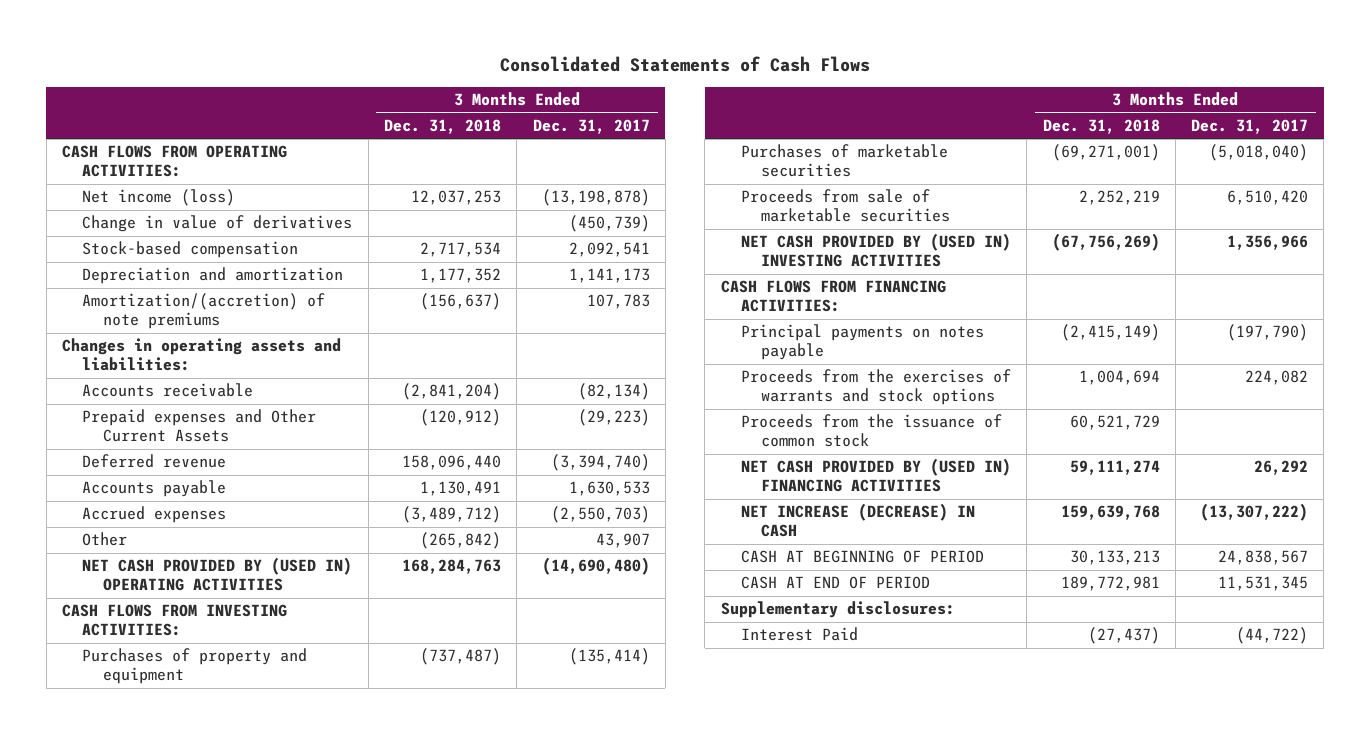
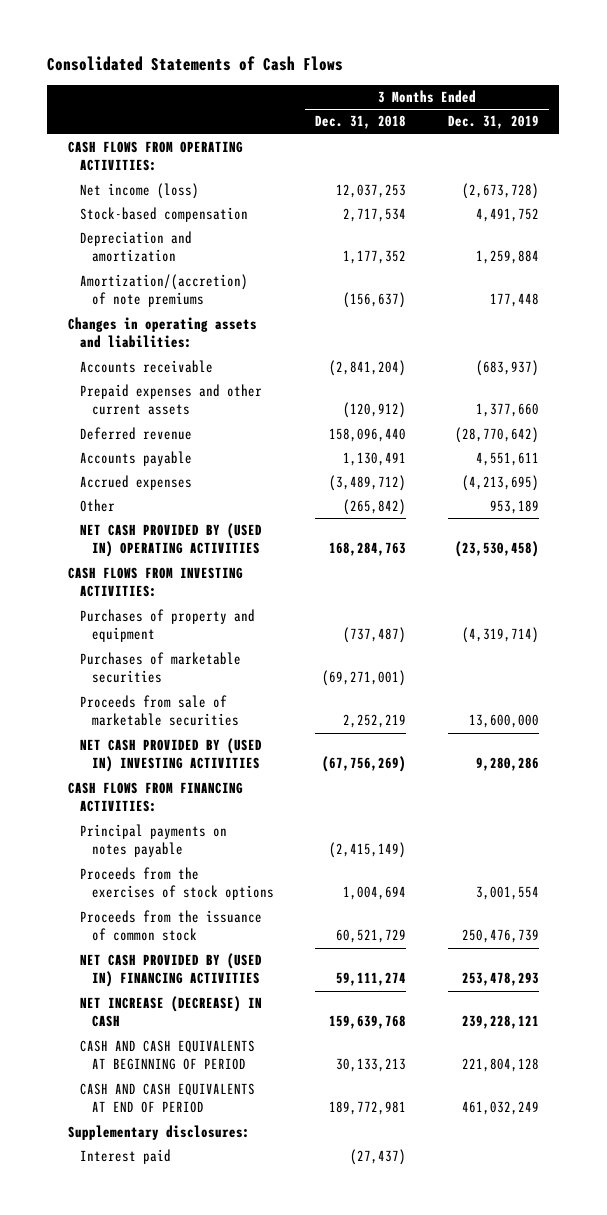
[532,118,650,134] Dec. 31, 2017 -> none
none -> [447,115,539,130] Dec. 31, 2019
[82,215,353,233] Change in value of derivatives -> none
[82,409,317,443] Prepaid expenses and Other Current Assets -> [80,384,263,416] Prepaid expenses and other current assets
[740,369,1011,406] Proceeds from the exercises of warrants and stock options -> [80,867,275,901] Proceeds from the exercises of stock options
[740,550,984,564] CASH AT BEGINNING OF PERIOD -> [80,1040,256,1071] CASH AND CASH EQUIVALENTS AT BEGINNING OF PERIOD
[740,576,930,590] CASH AT END OF PERIOD -> [80,1083,256,1114] CASH AND CASH EQUIVALENTS AT END OF PERIOD
[740,627,858,642] Interest Paid -> [80,1149,172,1165] Interest paid

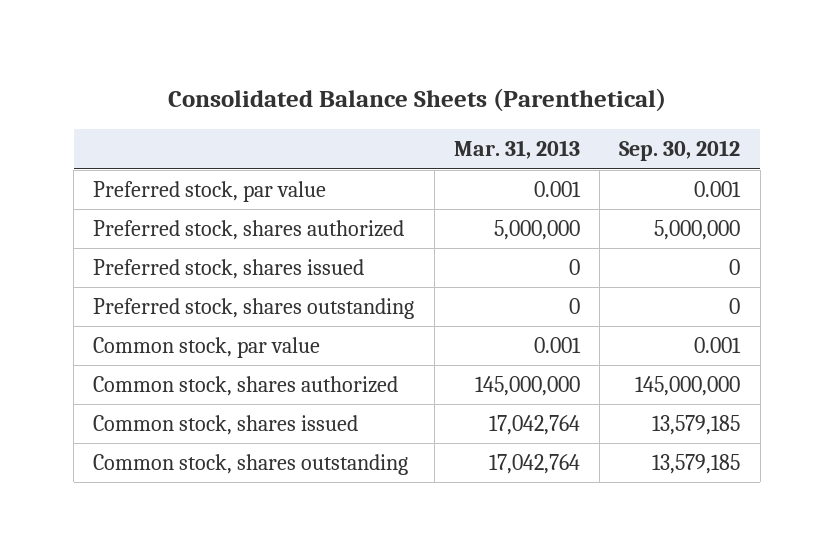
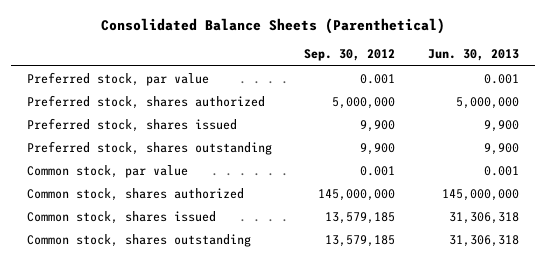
[453,140,580,160] Mar. 31, 2013 -> none
none -> [427,49,519,62] Jun. 30, 2013
[729,259,741,276] 0 -> [360,120,396,133] 9,900
[729,298,741,315] 0 -> [360,143,396,156] 9,900

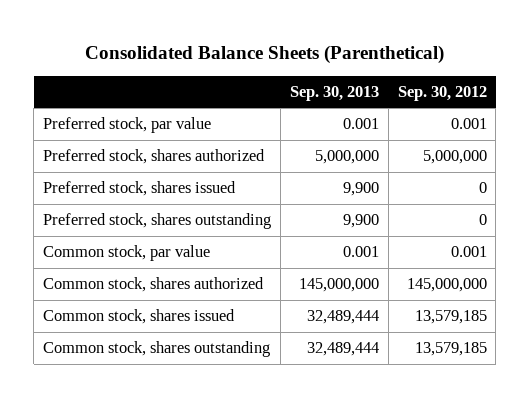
[427,49,519,62] Jun. 30, 2013 -> none
none -> [289,85,379,101] Sep. 30, 2013
[360,120,396,133] 9,900 -> [478,182,487,194] 0
[360,143,396,156] 9,900 -> [478,214,487,226] 0

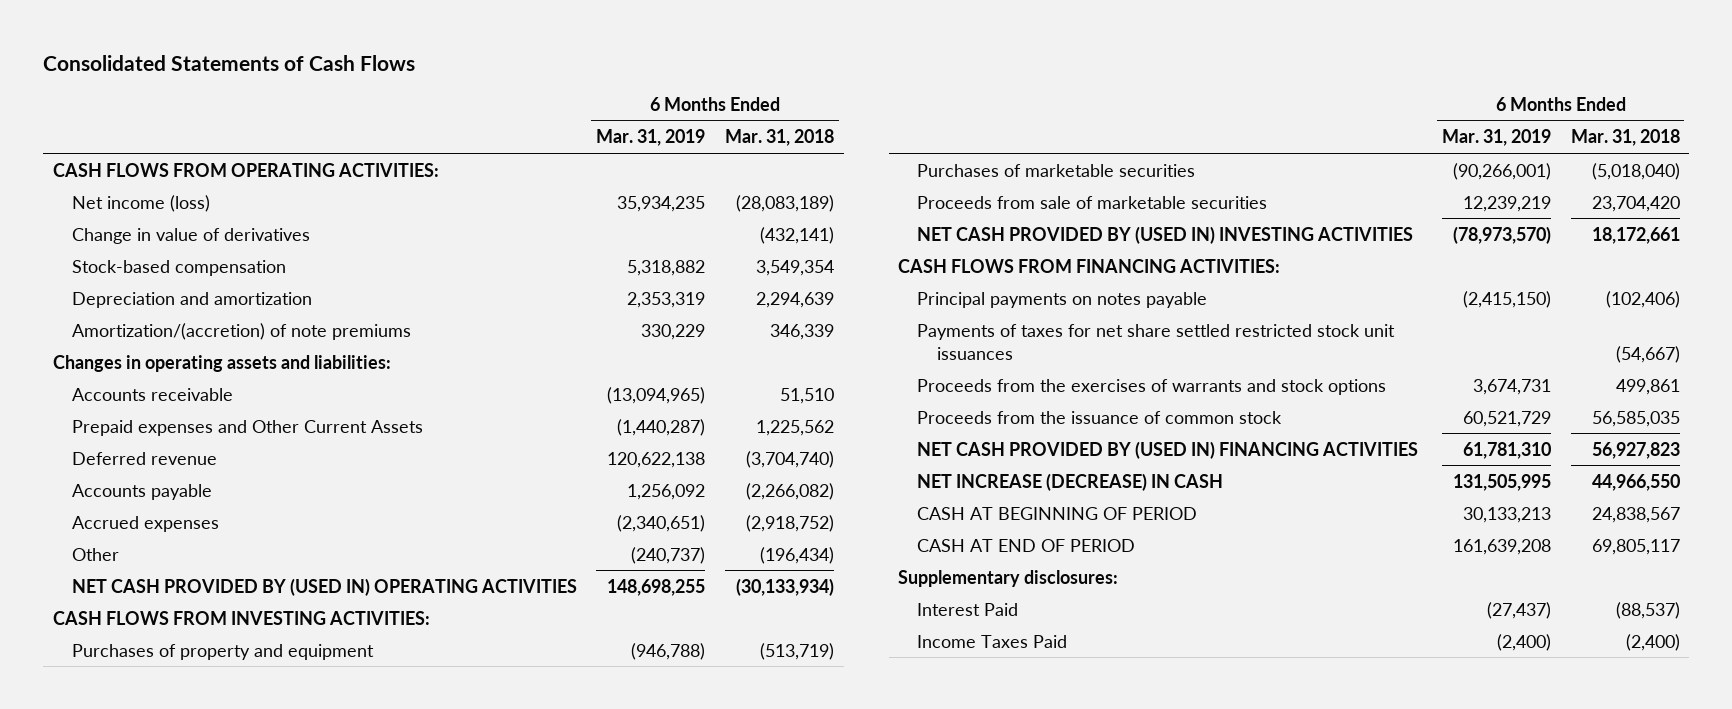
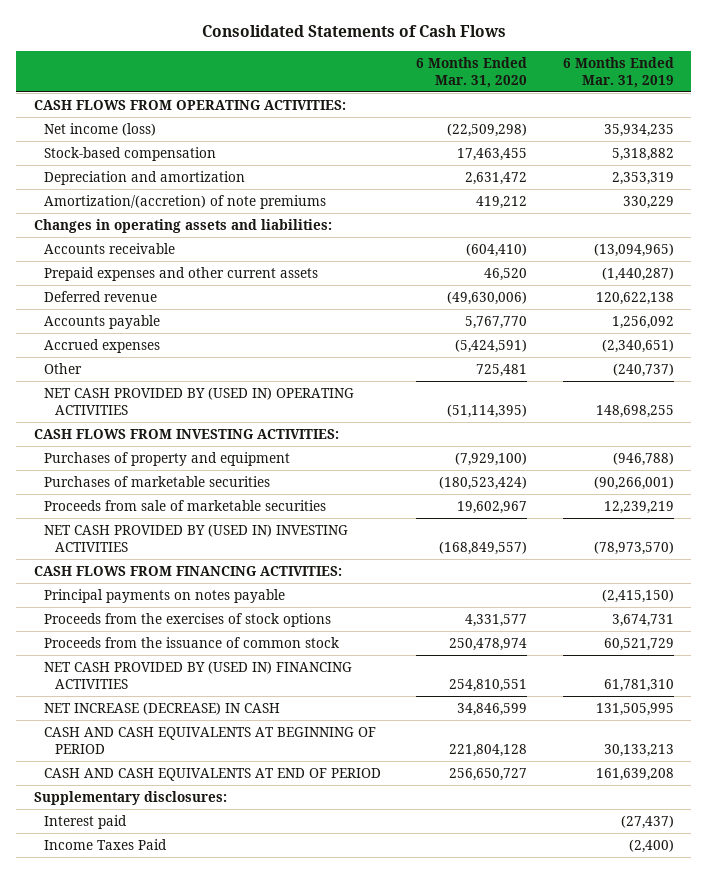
[724,129,834,147] Mar. 31, 2018 -> none
none -> [416,56,528,88] 6 Months Ended Mar. 31, 2020
[71,227,310,244] Change in value of derivatives -> none
[71,419,423,436] Prepaid expenses and Other Current Assets -> [44,266,319,281] Prepaid expenses and other current assets
[917,323,1396,360] Payments of taxes for net share settled restricted stock unit issuances -> none
[917,378,1387,395] Proceeds from the exercises of warrants and stock options -> [44,612,332,627] Proceeds from the exercises of stock options
[917,506,1198,520] CASH AT BEGINNING OF PERIOD -> [44,726,377,754] CASH AND CASH EQUIVALENTS AT BEGINNING OF PERIOD
[917,538,1136,552] CASH AT END OF PERIOD -> [44,767,382,781] CASH AND CASH EQUIVALENTS AT END OF PERIOD
[917,602,1019,616] Interest Paid -> [44,814,128,829] Interest paid

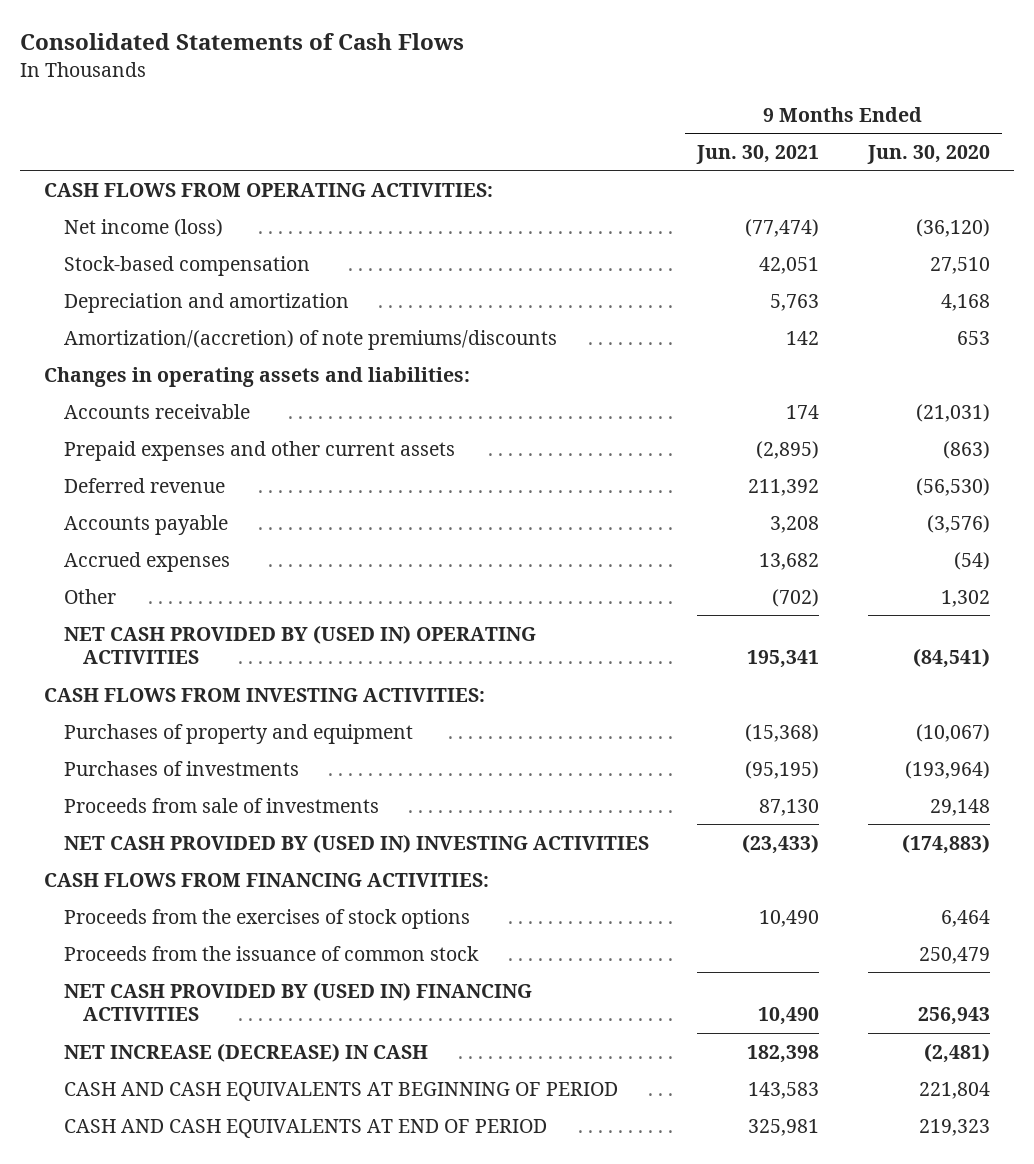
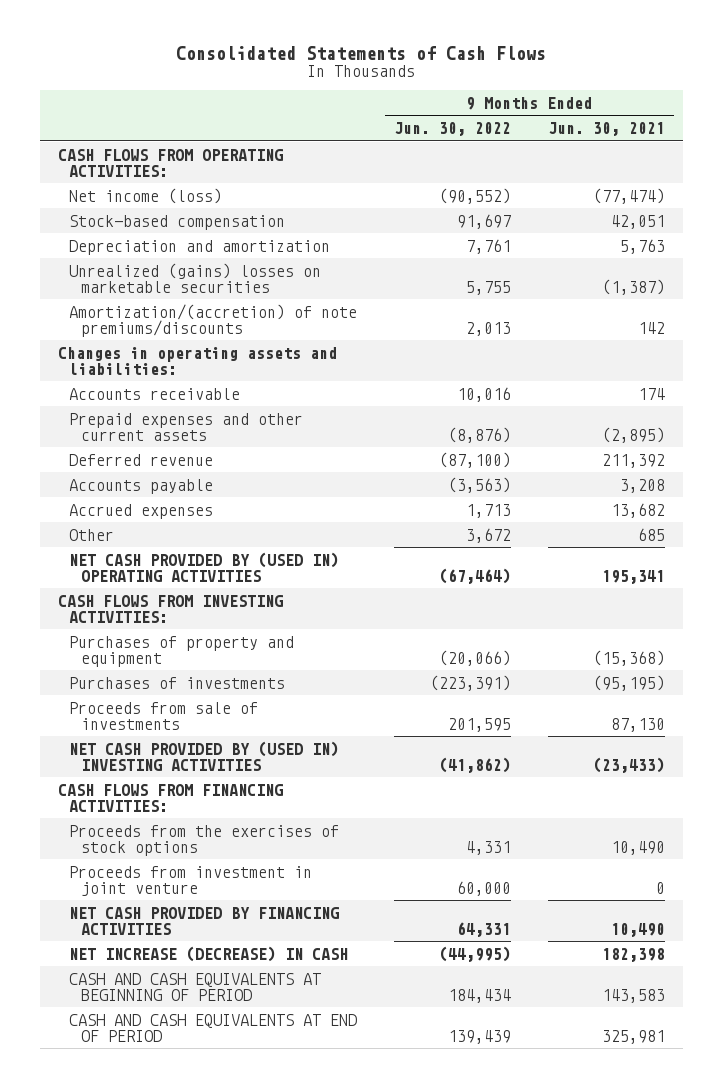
[866,144,990,164] Jun. 30, 2020 -> none
none -> [394,122,512,137] Jun. 30, 2022
none -> [69,262,322,293] Unrealized (gains) losses on marketable securities
[772,588,820,607] (702) -> [637,527,665,541] 685
[63,945,479,961] Proceeds from the issuance of common stock -> none
none -> [69,865,313,896] Proceeds from investment in joint venture
[63,981,532,1022] NET CASH PROVIDED BY (USED IN) FINANCING ACTIVITIES -> [69,906,340,935] NET CASH PROVIDED BY FINANCING ACTIVITIES

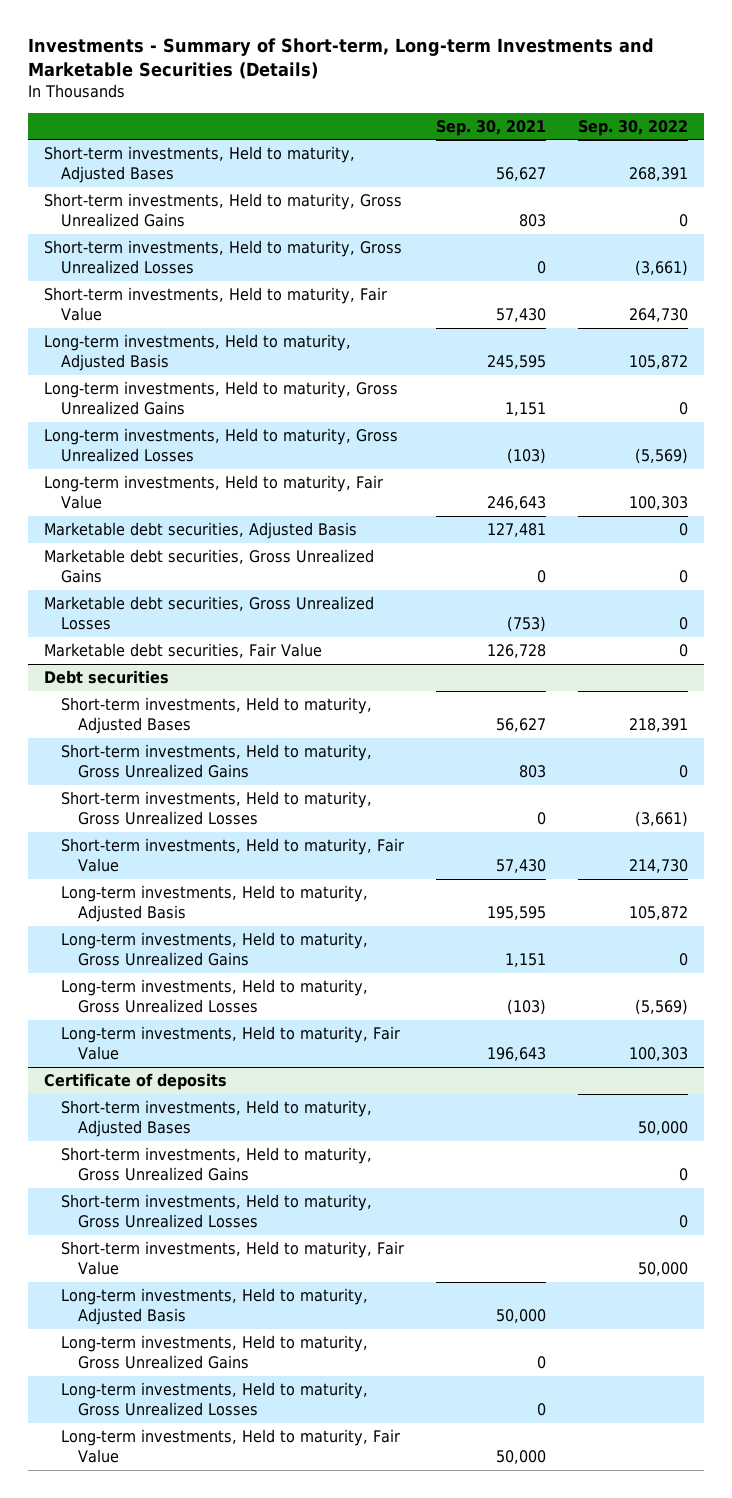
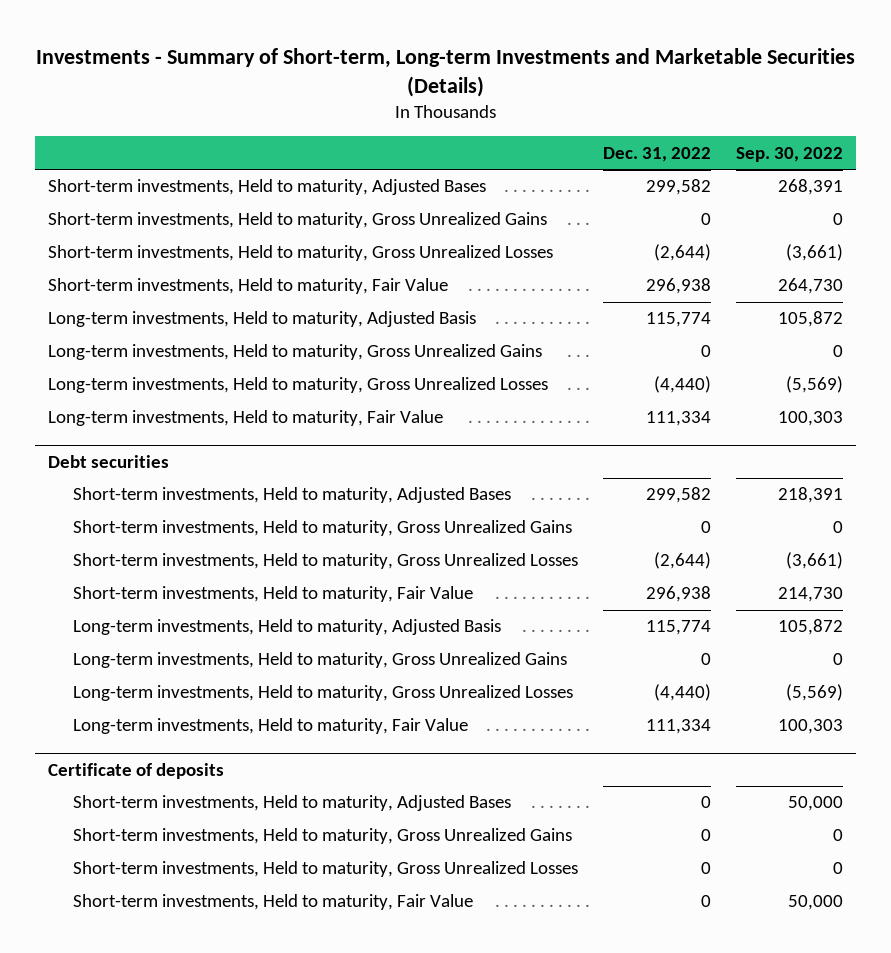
[435,119,546,136] Sep. 30, 2021 -> none
none -> [602,146,711,162] Dec. 31, 2022
[44,521,358,539] Marketable debt securities, Adjusted Basis -> none
[44,548,375,583] Marketable debt securities, Gross Unrealized Gains -> none
[44,595,375,630] Marketable debt securities, Gross Unrealized Losses -> none
[44,642,323,658] Marketable debt securities, Fair Value -> none
[61,1287,369,1325] Long-term investments, Held to maturity, Adjusted Basis -> none
[61,1334,369,1369] Long-term investments, Held to maturity, Gross Unrealized Gains -> none
[61,1381,369,1416] Long-term investments, Held to maturity, Gross Unrealized Losses -> none
[61,1428,401,1463] Long-term investments, Held to maturity, Fair Value -> none

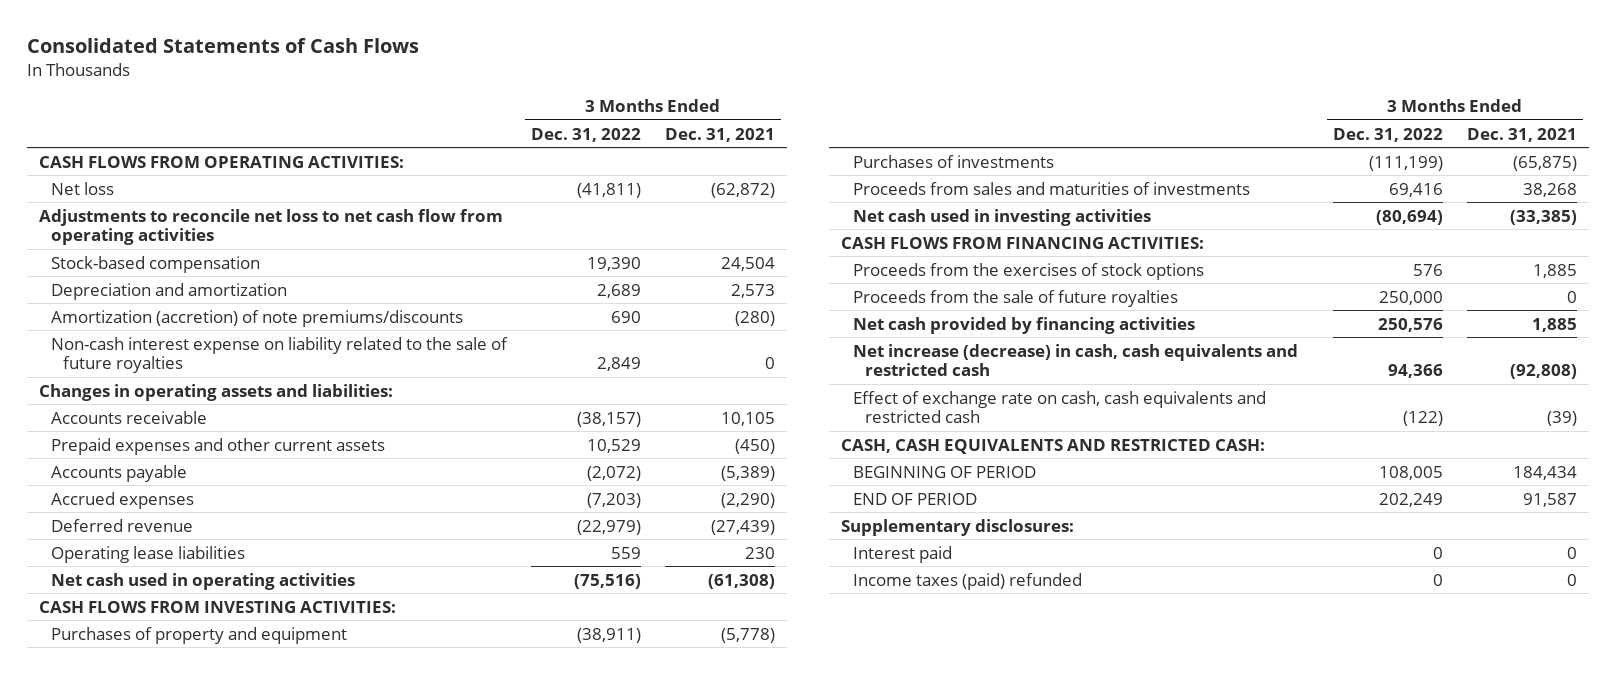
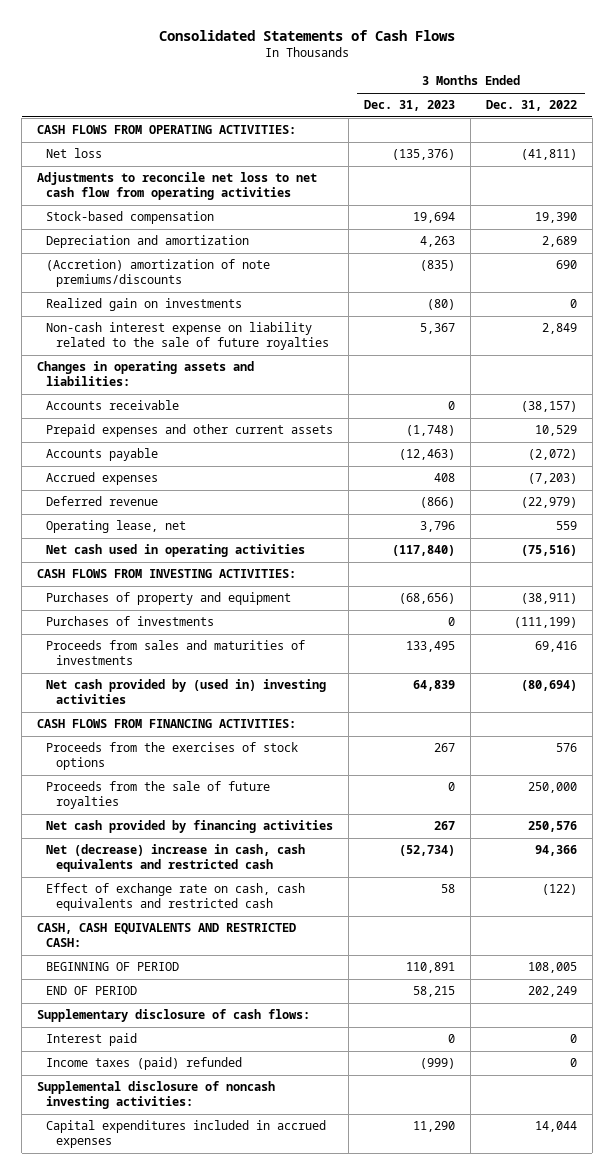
[664,127,775,142] Dec. 31, 2021 -> none
none -> [364,100,456,112] Dec. 31, 2023
[50,309,463,327] Amortization (accretion) of note premiums/discounts -> [46,259,271,288] (Accretion) amortization of note premiums/discounts
none -> [46,298,243,312] Realized gain on investments
[50,545,245,563] Operating lease liabilities -> [46,520,187,534] Operating lease, net
[852,208,1151,226] Net cash used in investing activities -> [46,679,327,705] Net cash provided by (used in) investing activities
[852,343,1298,377] Net increase (decrease) in cash, cash equivalents and restricted cash -> [46,844,306,873] Net (decrease) increase in cash, cash equivalents and restricted cash
[840,518,1074,536] Supplementary disclosures: -> [37,1009,311,1023] Supplementary disclosure of cash flows:
none -> [37,1081,276,1110] Supplemental disclosure of noncash investing activities:
none -> [46,1120,327,1149] Capital expenditures included in accrued expenses

